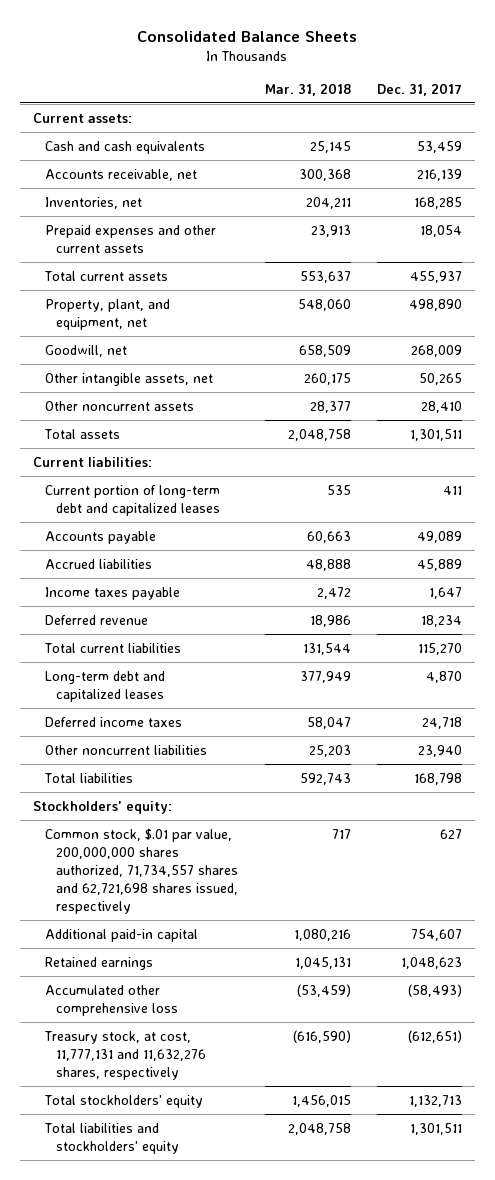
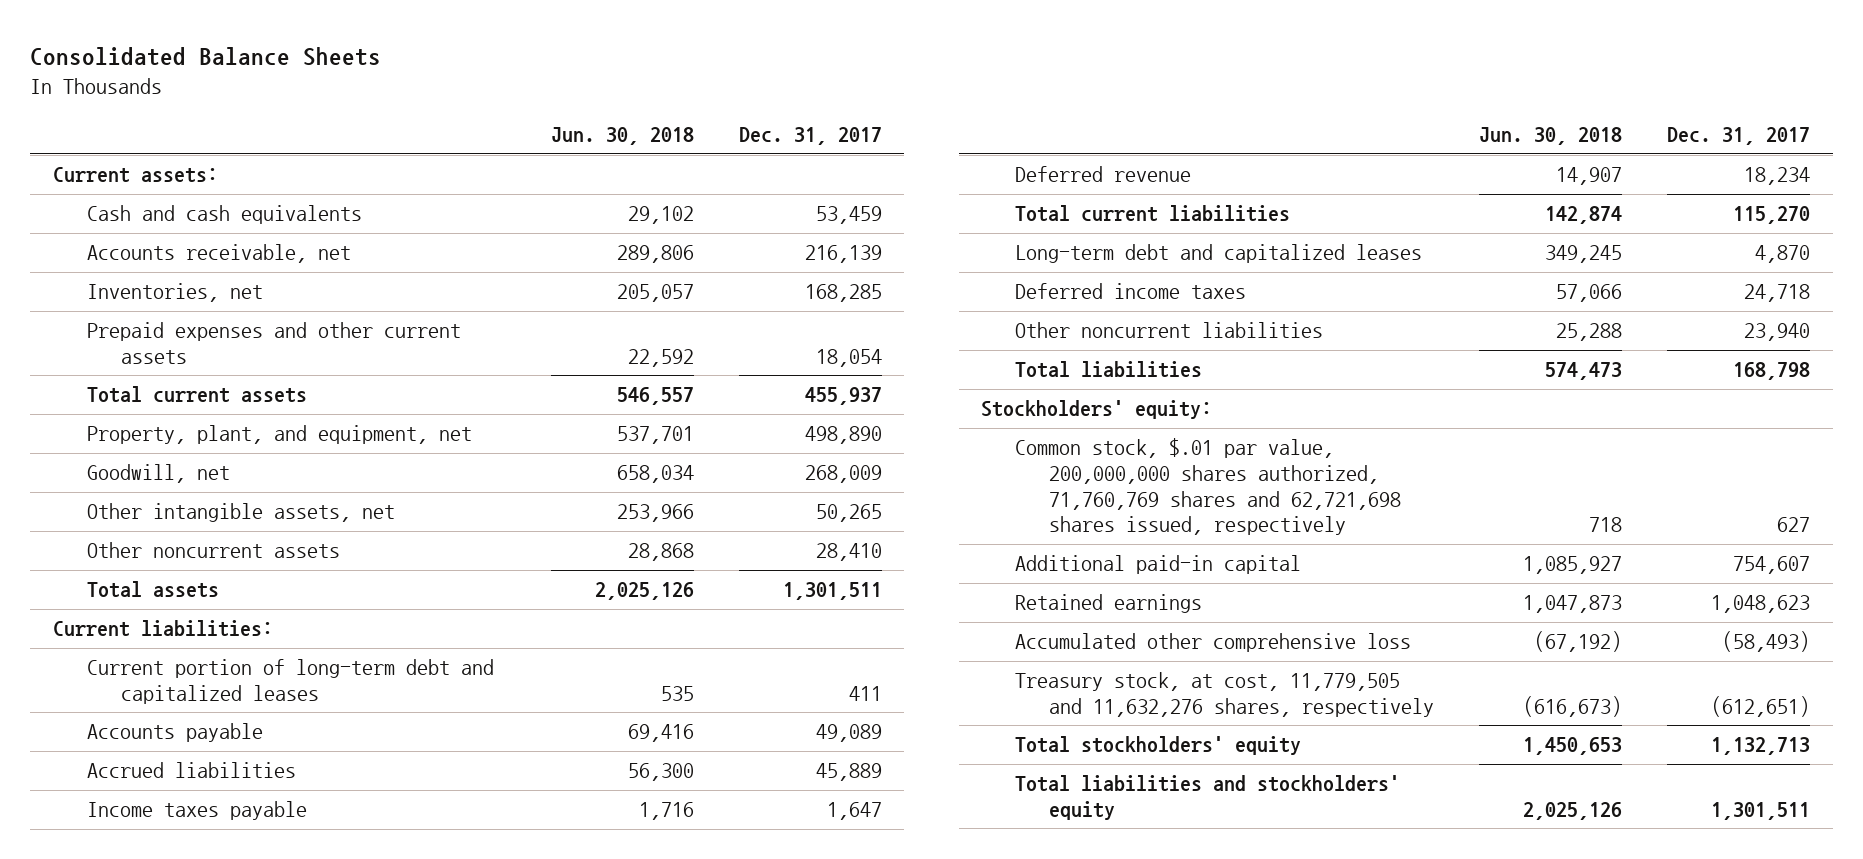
[264,82,351,96] Mar. 31, 2018 -> none
none -> [550,127,694,146] Jun. 30, 2018
[44,827,239,915] Common stock, $.01 par value, 200,000,000 shares authorized, 71,734,557 shares and 62,721,698 shares issued, respectively -> [1015,438,1402,536] Common stock, $.01 par value, 200,000,000 shares authorized, 71,760,769 shares and 62,721,698 shares issued, respectively
[43,1030,207,1081] Treasury stock, at cost, 11,777,131 and 11,632,276 shares, respectively -> [1015,672,1435,717] Treasury stock, at cost, 11,779,505 and 11,632,276 shares, respectively

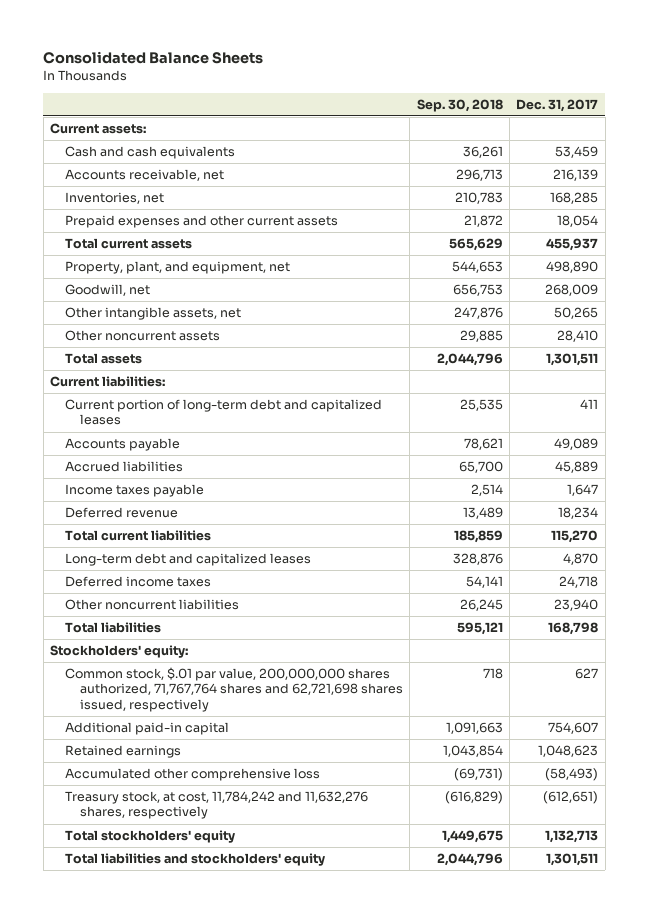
[550,127,694,146] Jun. 30, 2018 -> none
none -> [416,98,503,112] Sep. 30, 2018
[1015,438,1402,536] Common stock, $.01 par value, 200,000,000 shares authorized, 71,760,769 shares and 62,721,698 shares issued, respectively -> [65,667,403,712] Common stock, $.01 par value, 200,000,000 shares authorized, 71,767,764 shares and 62,721,698 shares issued, respectively
[1015,672,1435,717] Treasury stock, at cost, 11,779,505 and 11,632,276 shares, respectively -> [65,791,369,820] Treasury stock, at cost, 11,784,242 and 11,632,276 shares, respectively

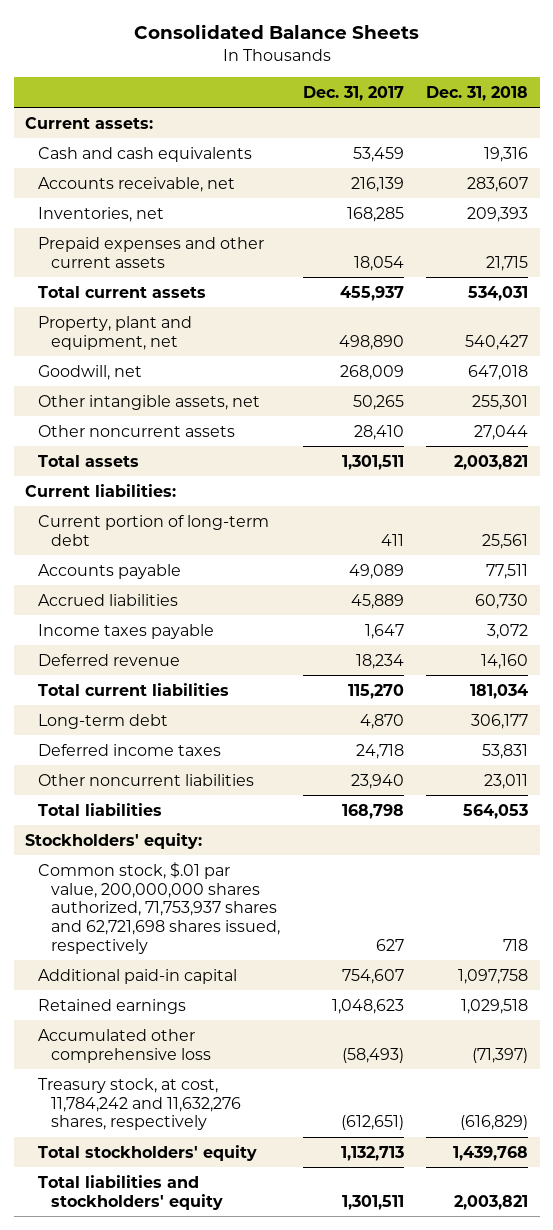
[416,98,503,112] Sep. 30, 2018 -> none
none -> [426,85,529,101] Dec. 31, 2018
[65,261,291,275] Property, plant, and equipment, net -> [37,315,192,350] Property, plant and equipment, net
[65,399,383,426] Current portion of long-term debt and capitalized leases -> [37,514,269,546] Current portion of long-term debt
[65,553,312,567] Long-term debt and capitalized leases -> [37,713,168,729] Long-term debt
[65,667,403,712] Common stock, $.01 par value, 200,000,000 shares authorized, 71,767,764 shares and 62,721,698 shares issued, respectively -> [37,861,280,954] Common stock, $.01 par value, 200,000,000 shares authorized, 71,753,937 shares and 62,721,698 shares issued, respectively

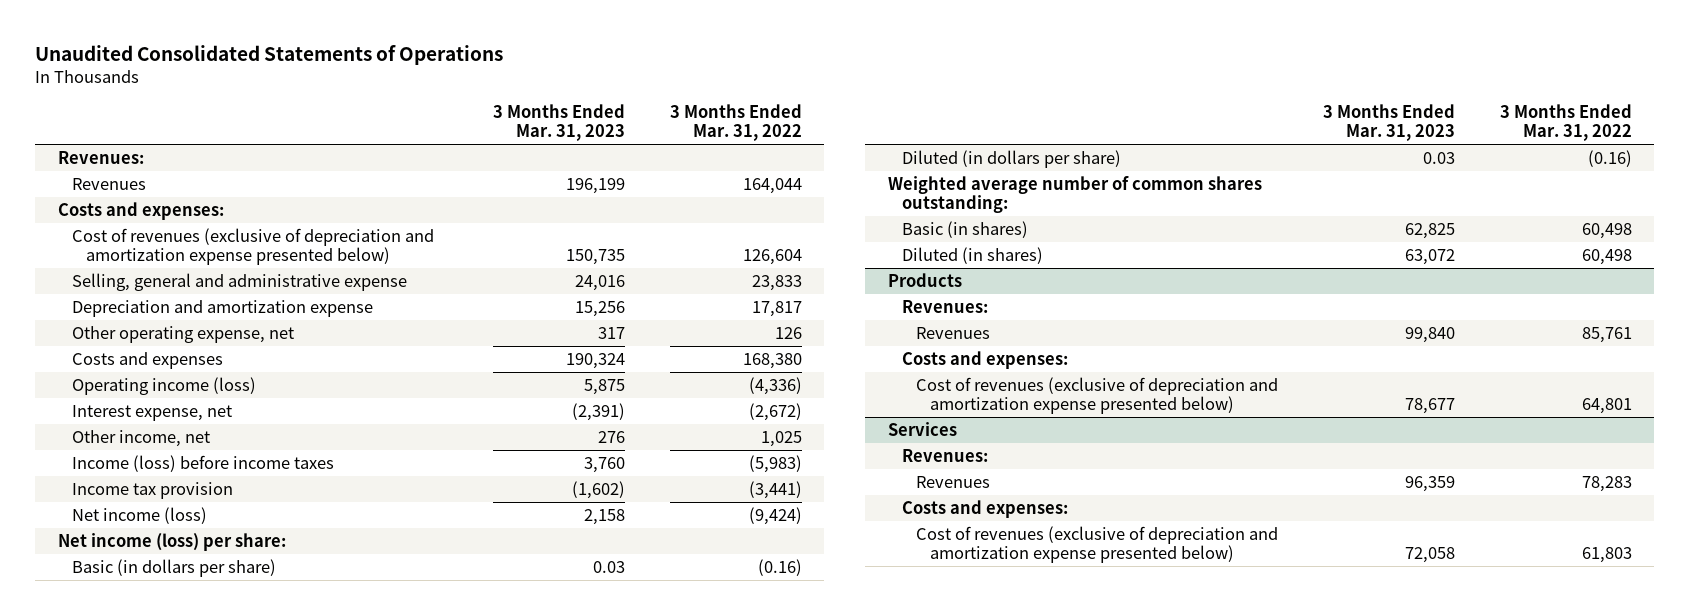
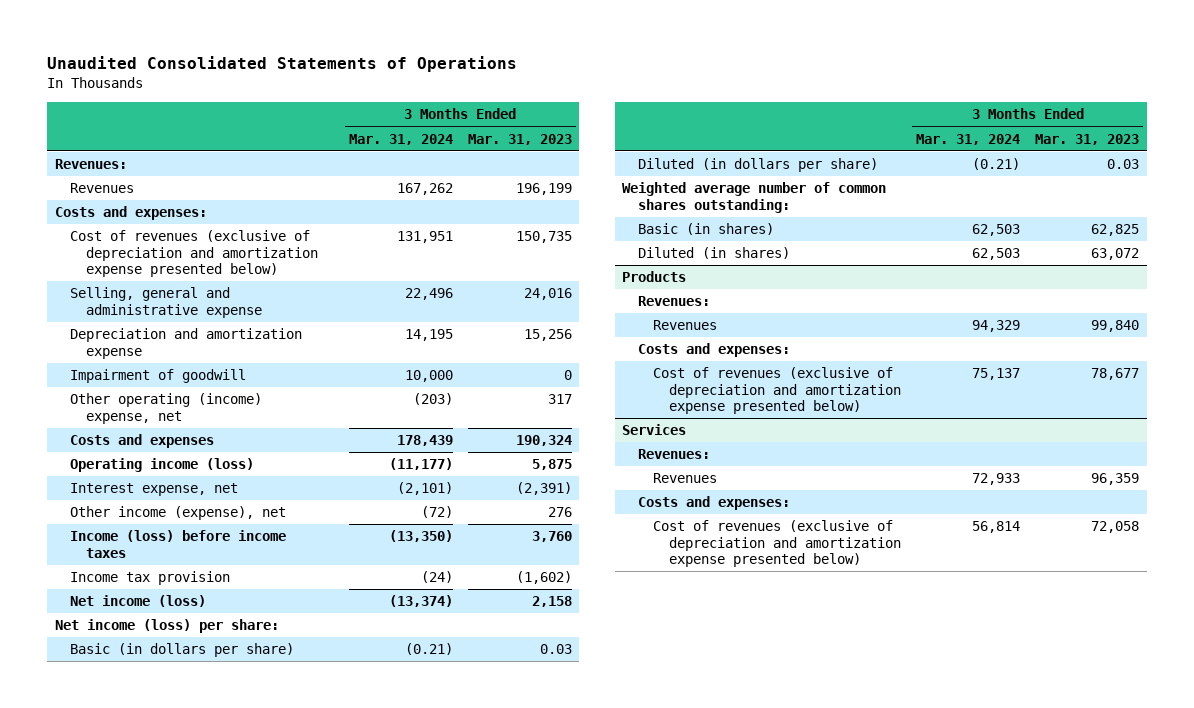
[669,104,802,142] 3 Months Ended Mar. 31, 2022 -> none
none -> [348,133,453,145] Mar. 31, 2024
none -> [70,369,247,384] Impairment of goodwill
[72,326,295,344] Other operating expense, net -> [70,393,263,424] Other operating (income) expense, net
[72,430,211,448] Other income, net -> [70,506,287,521] Other income (expense), net

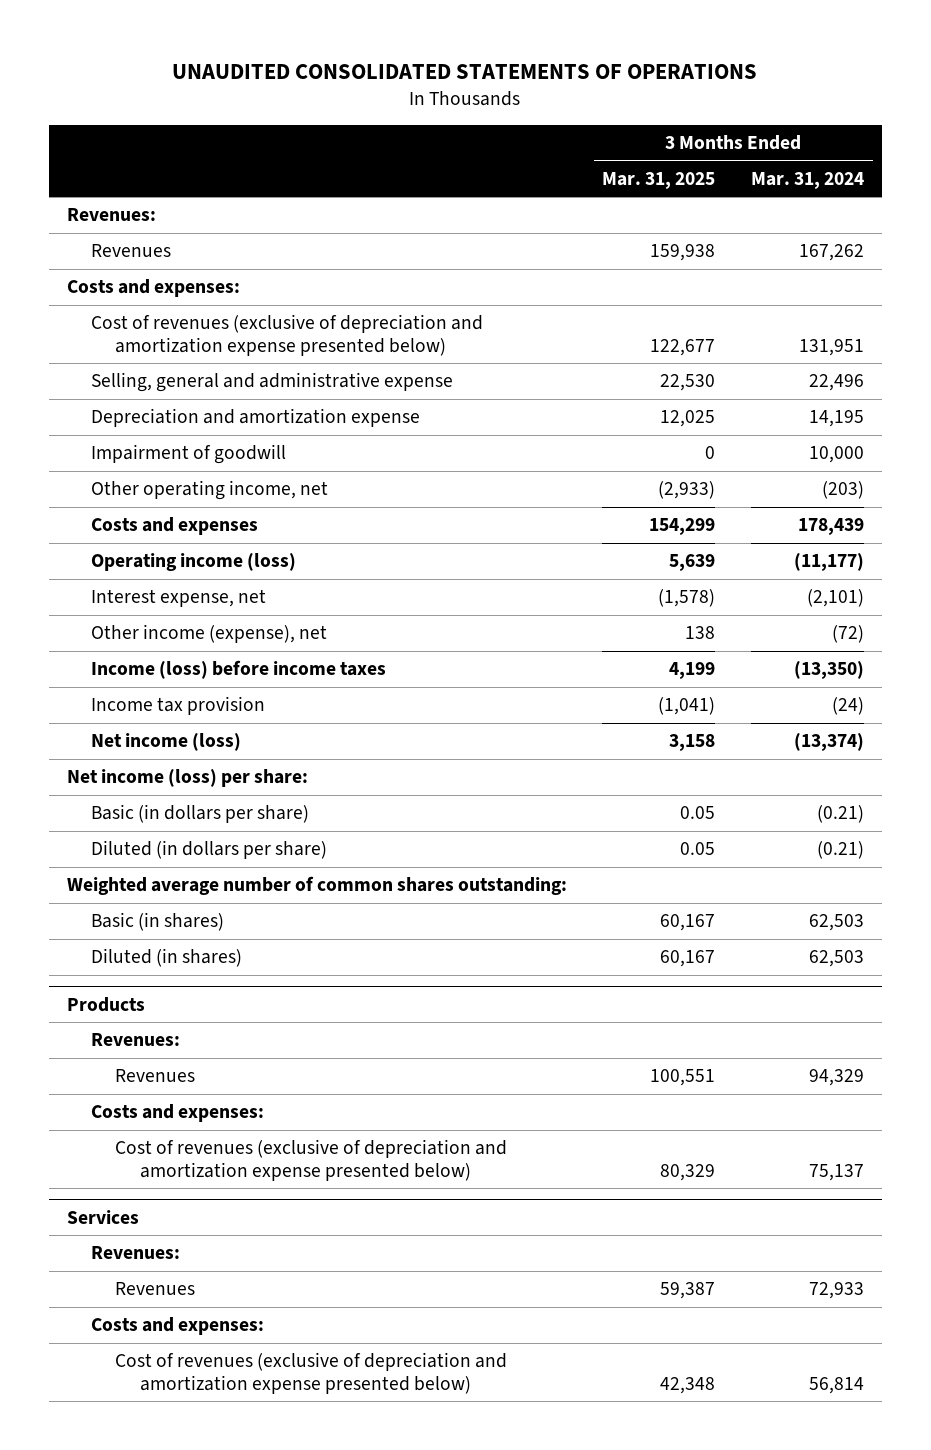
[47,56,518,73] Unaudited Consolidated Statements of Operations -> [172,64,758,80] UNAUDITED CONSOLIDATED STATEMENTS OF OPERATIONS
[467,133,572,145] Mar. 31, 2023 -> none
none -> [602,171,716,189] Mar. 31, 2025
[70,393,263,424] Other operating (income) expense, net -> [91,480,329,501] Other operating income, net

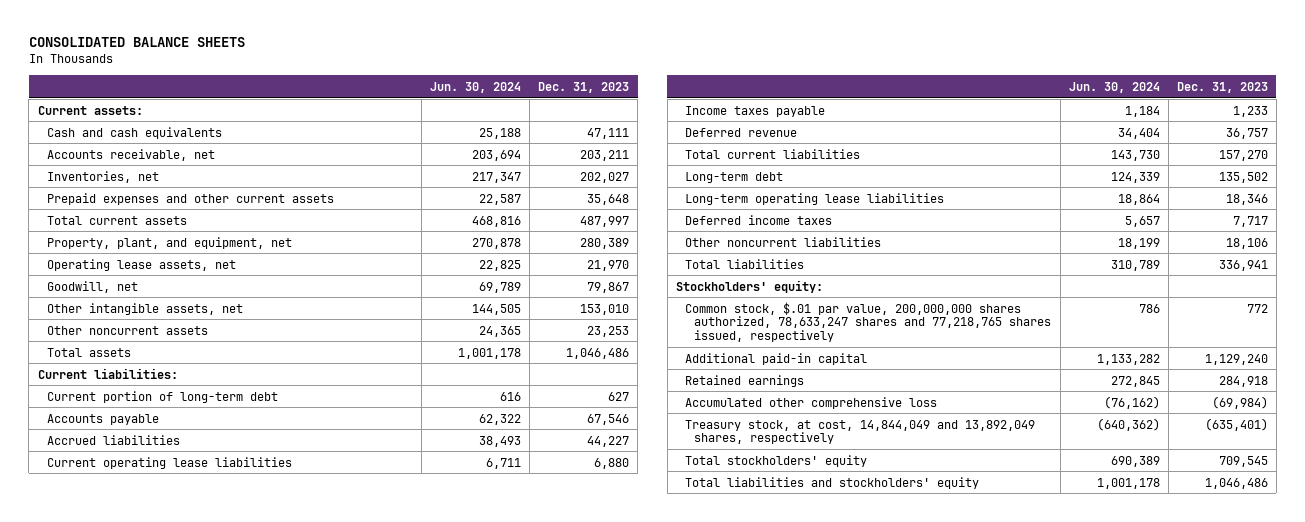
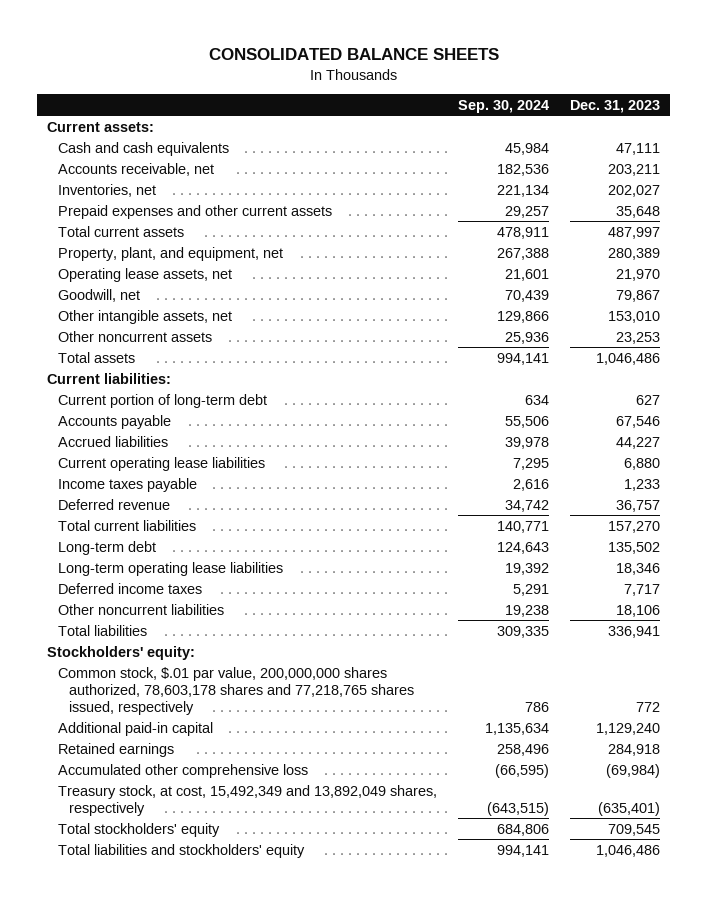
[430,81,522,93] Jun. 30, 2024 -> none
none -> [457,99,549,113] Sep. 30, 2024
[685,301,1052,343] Common stock, $.01 par value, 200,000,000 shares authorized, 78,633,247 shares and 77,218,765 shares issued, respectively -> [58,666,414,715] Common stock, $.01 par value, 200,000,000 shares authorized, 78,603,178 shares and 77,218,765 shares issued, respectively
[685,419,1036,445] Treasury stock, at cost, 14,844,049 and 13,892,049 shares, respectively -> [58,784,438,816] Treasury stock, at cost, 15,492,349 and 13,892,049 shares, respectively

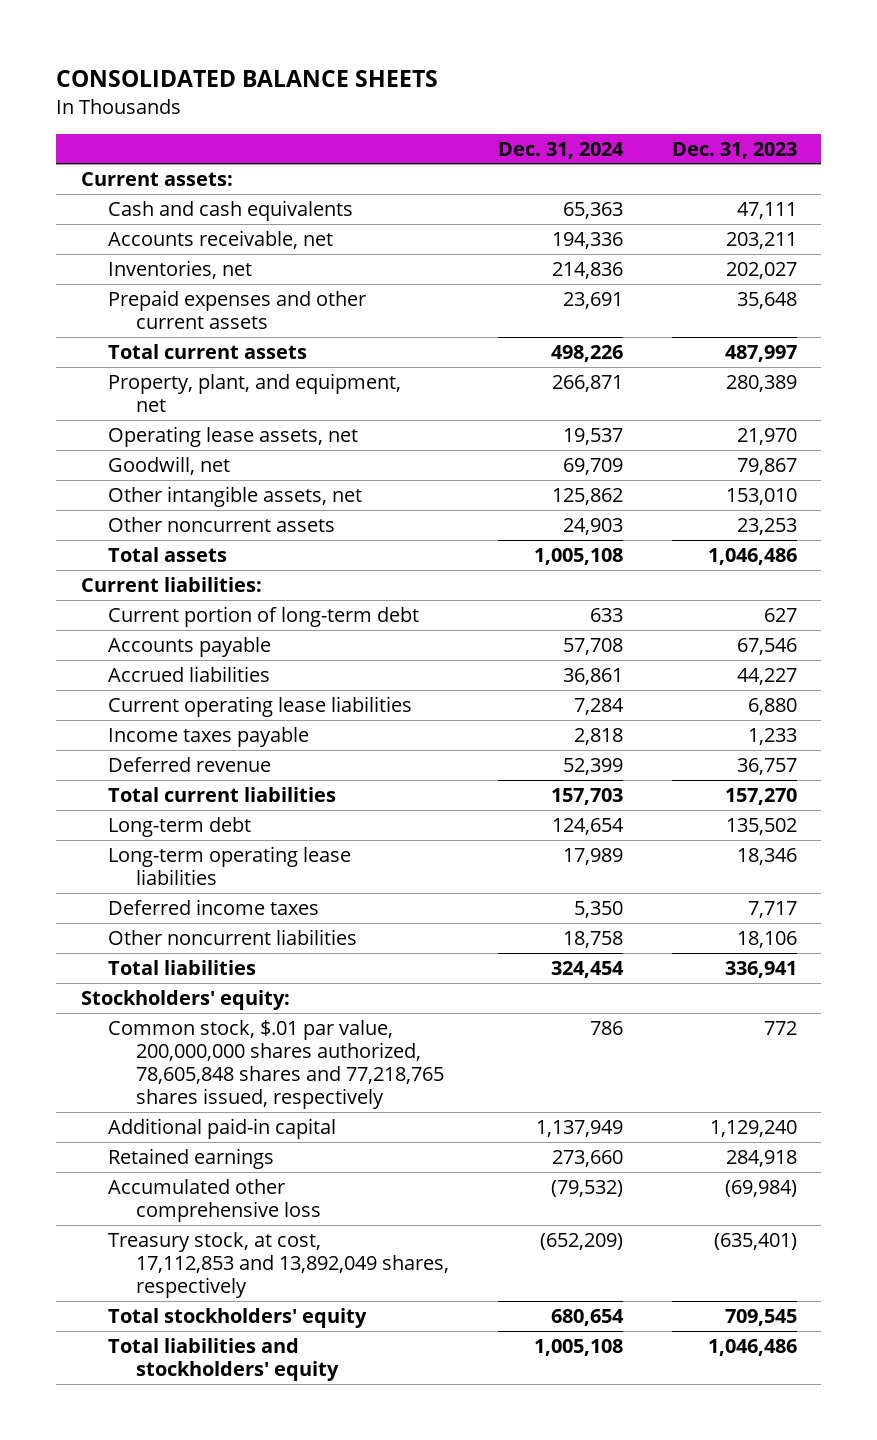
[457,99,549,113] Sep. 30, 2024 -> none
none -> [497,141,624,159] Dec. 31, 2024
[58,666,414,715] Common stock, $.01 par value, 200,000,000 shares authorized, 78,603,178 shares and 77,218,765 shares issued, respectively -> [108,1019,444,1110] Common stock, $.01 par value, 200,000,000 shares authorized, 78,605,848 shares and 77,218,765 shares issued, respectively
[58,784,438,816] Treasury stock, at cost, 15,492,349 and 13,892,049 shares, respectively -> [108,1231,449,1299] Treasury stock, at cost, 17,112,853 and 13,892,049 shares, respectively

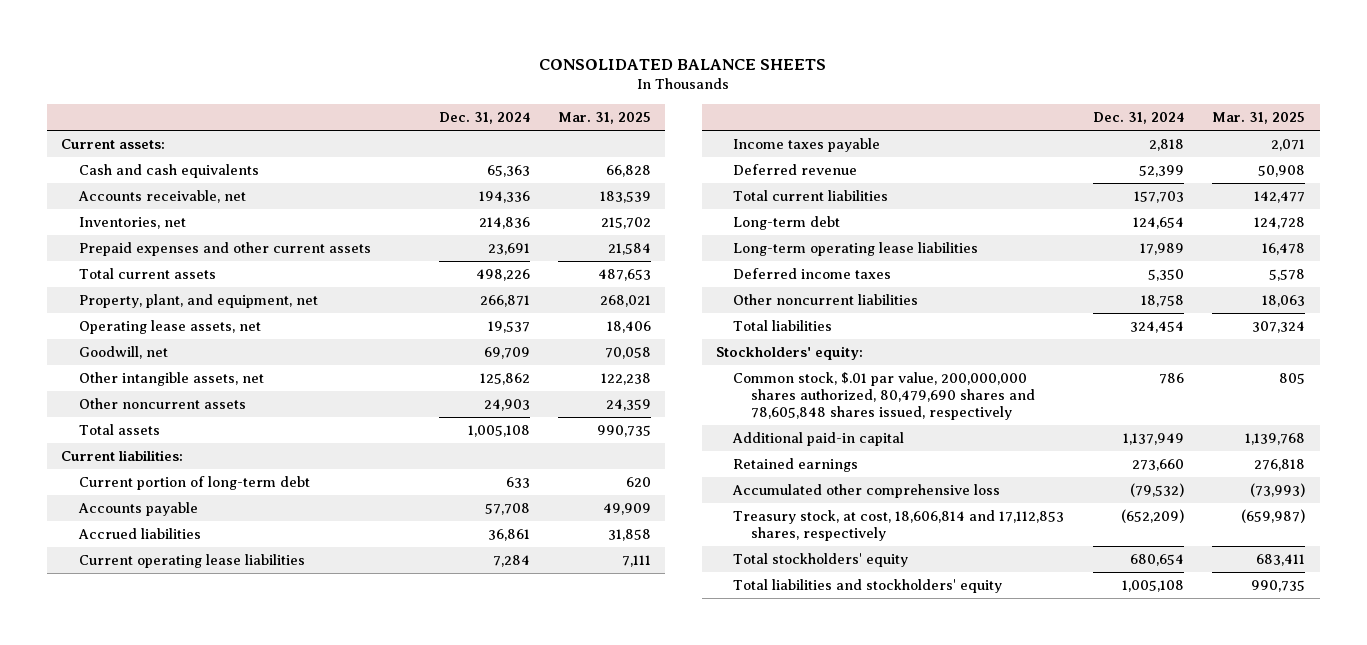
[671,141,797,159] Dec. 31, 2023 -> none
none -> [558,111,652,124] Mar. 31, 2025
[108,1019,444,1110] Common stock, $.01 par value, 200,000,000 shares authorized, 78,605,848 shares and 77,218,765 shares issued, respectively -> [733,372,1035,421] Common stock, $.01 par value, 200,000,000 shares authorized, 80,479,690 shares and 78,605,848 shares issued, respectively
[108,1231,449,1299] Treasury stock, at cost, 17,112,853 and 13,892,049 shares, respectively -> [733,510,1065,542] Treasury stock, at cost, 18,606,814 and 17,112,853 shares, respectively

